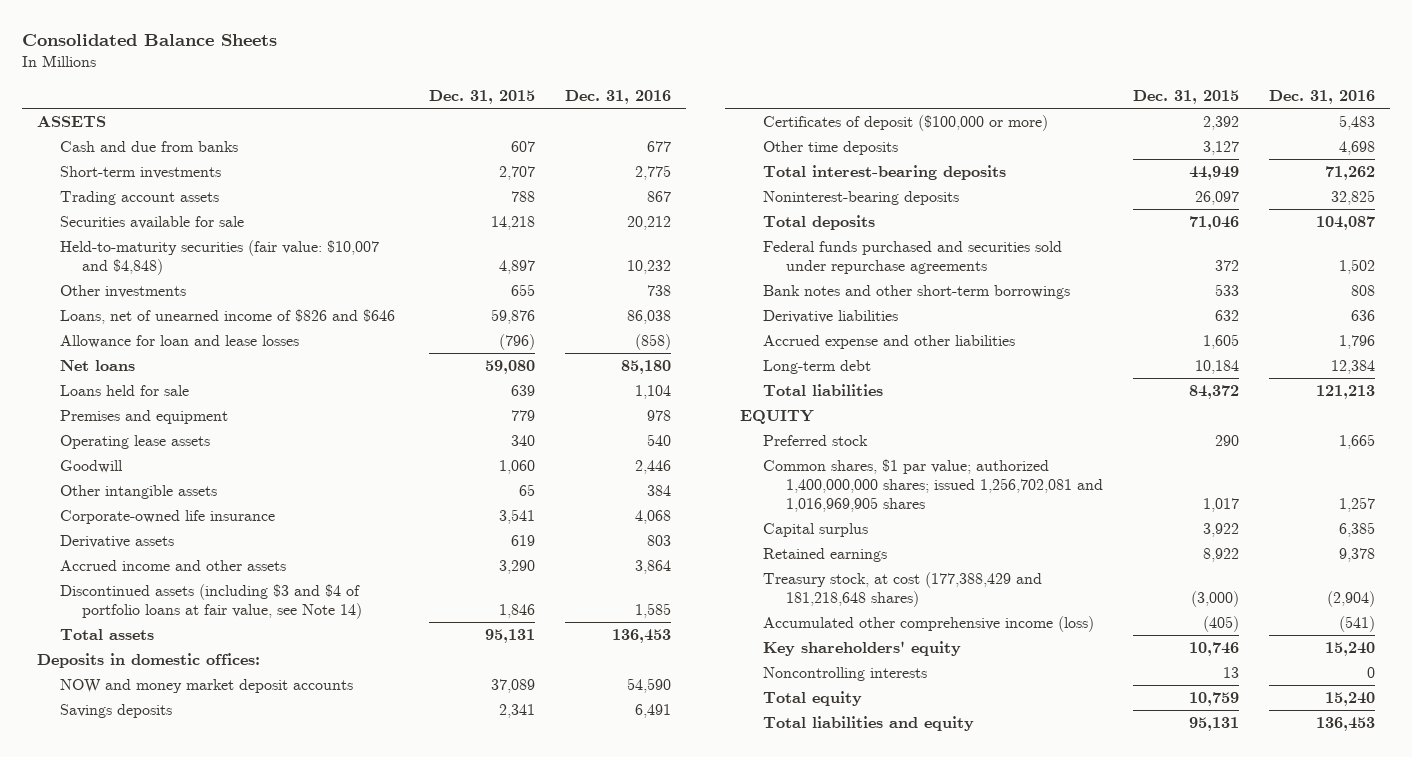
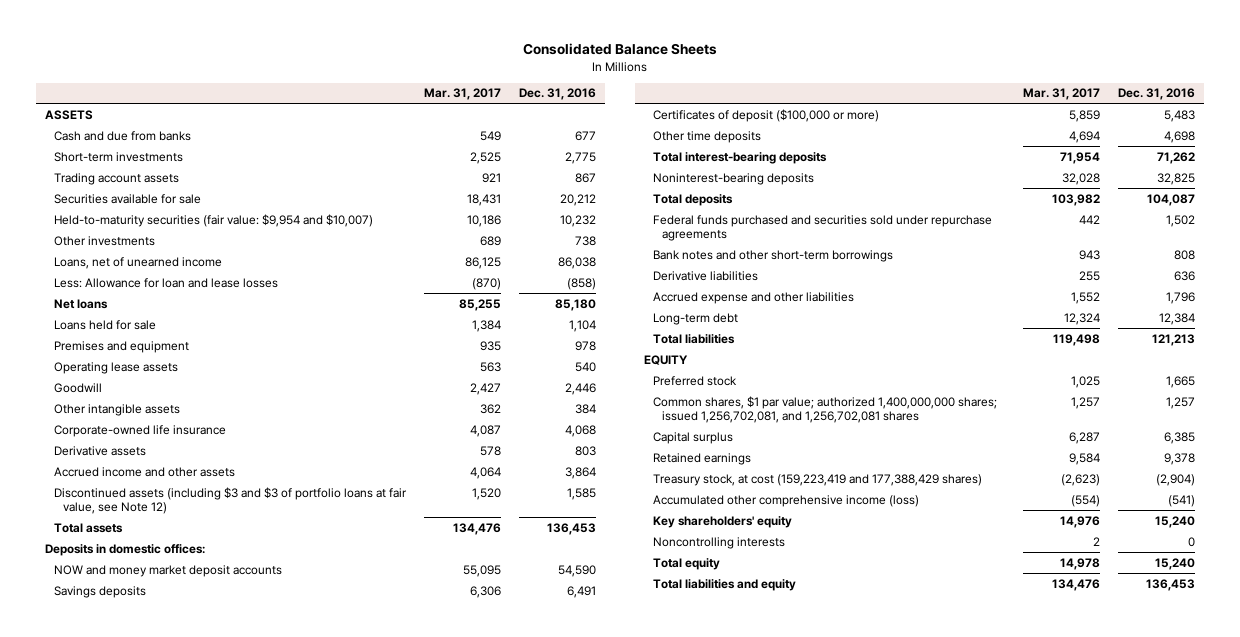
[429,90,536,105] Dec. 31, 2015 -> none
none -> [423,88,501,101] Mar. 31, 2017
[59,240,379,275] Held-to-maturity securities (fair value: $10,007 and $4,848) -> [53,213,373,227] Held-to-maturity securities (fair value: $9,954 and $10,007)
[59,309,395,325] Loans, net of unearned income of $826 and $646 -> [53,256,222,269] Loans, net of unearned income
[59,335,299,349] Allowance for loan and lease losses -> [53,277,278,288] Less: Allowance for loan and lease losses
[59,584,363,619] Discontinued assets (including $3 and $4 of portfolio loans at fair value, see Note 14) -> [53,486,407,514] Discontinued assets (including $3 and $3 of portfolio loans at fair value, see Note 12)
[763,459,1104,512] Common shares, $1 par value; authorized 1,400,000,000 shares; issued 1,256,702,081 and 1,016,969,905 shares -> [653,395,998,423] Common shares, $1 par value; authorized 1,400,000,000 shares; issued 1,256,702,081, and 1,256,702,081 shares
[763,572,1043,607] Treasury stock, at cost (177,388,429 and 181,218,648 shares) -> [653,473,983,486] Treasury stock, at cost (159,223,419 and 177,388,429 shares)

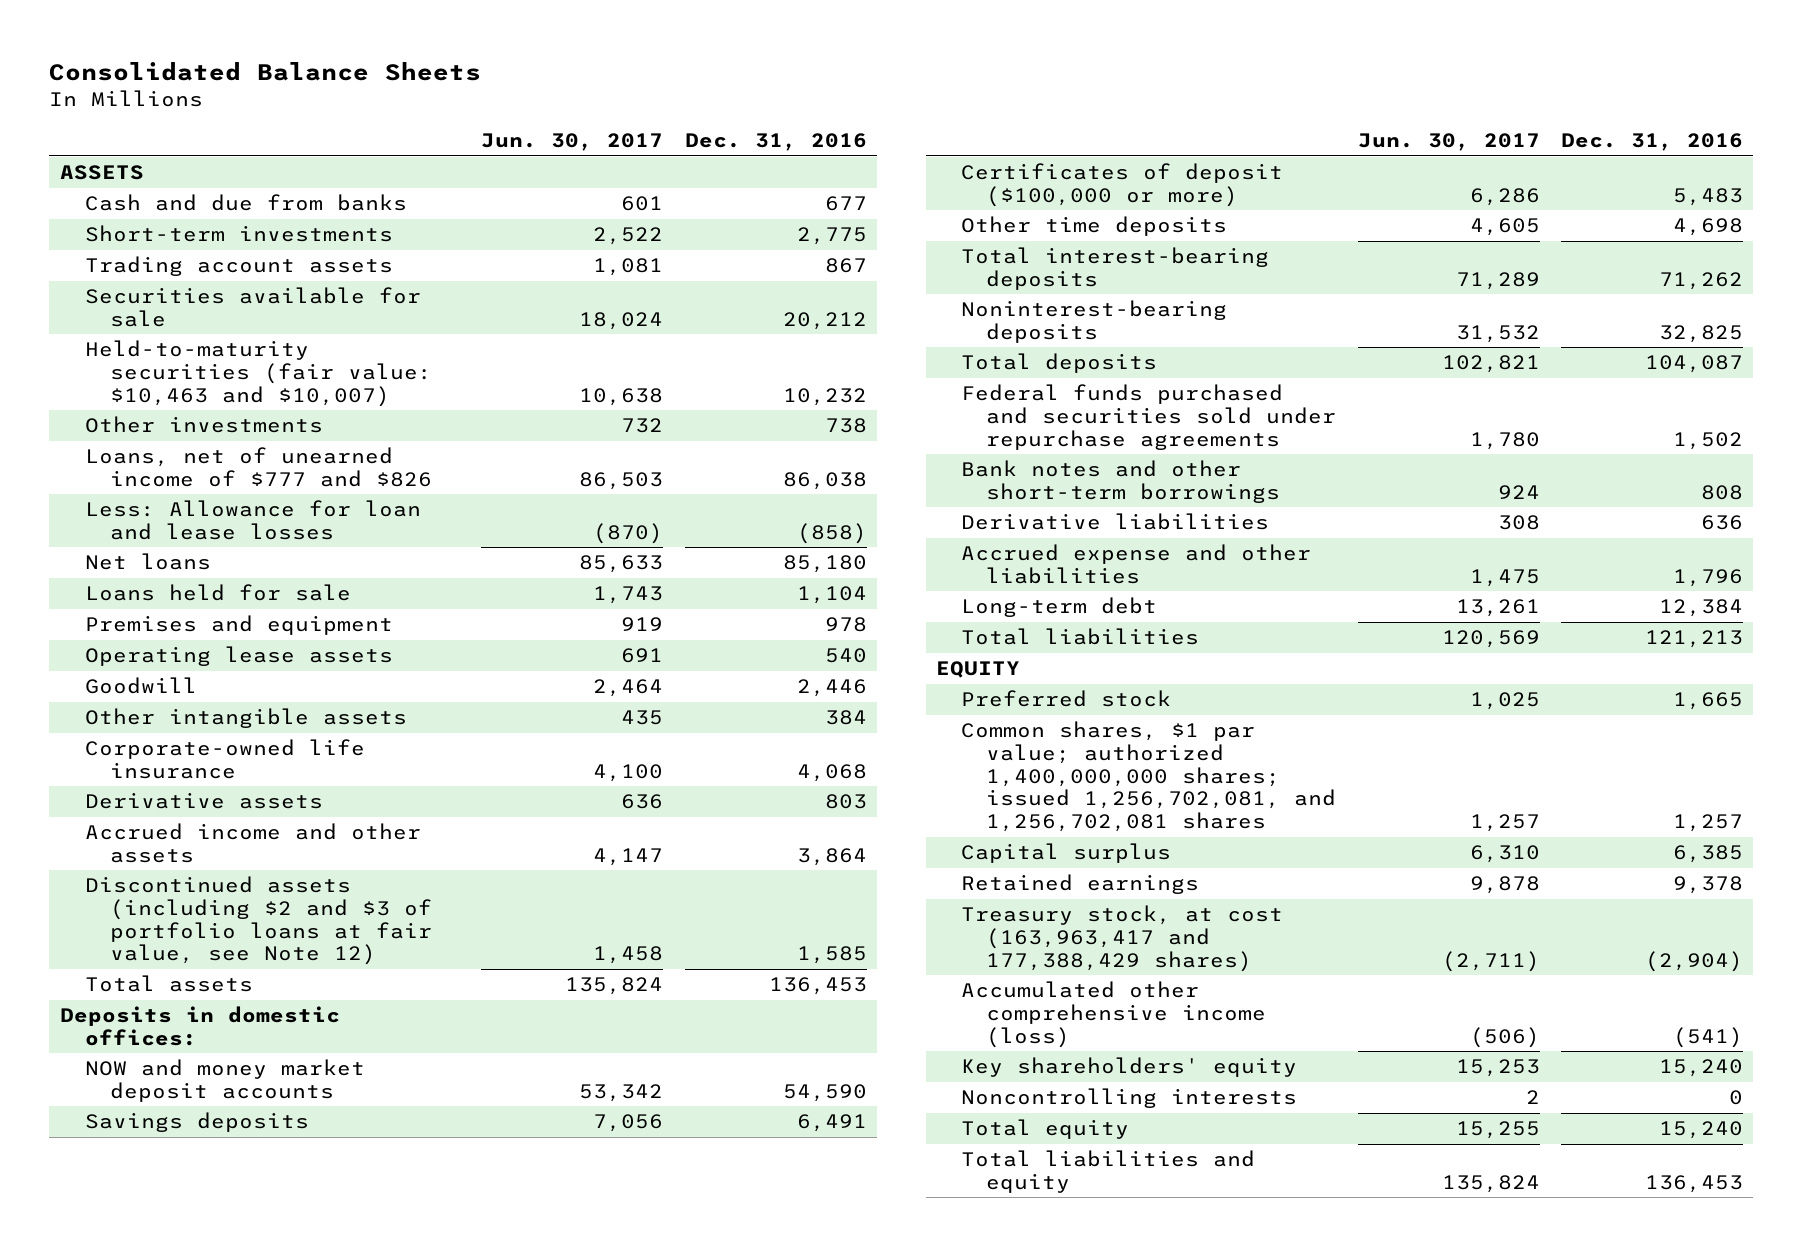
[423,88,501,101] Mar. 31, 2017 -> none
none -> [481,133,664,152] Jun. 30, 2017
[53,213,373,227] Held-to-maturity securities (fair value: $9,954 and $10,007) -> [85,340,433,407] Held-to-maturity securities (fair value: $10,463 and $10,007)
[53,256,222,269] Loans, net of unearned income -> [85,447,433,487] Loans, net of unearned income of $777 and $826
[53,486,407,514] Discontinued assets (including $3 and $3 of portfolio loans at fair value, see Note 12) -> [85,876,433,966] Discontinued assets (including $2 and $3 of portfolio loans at fair value, see Note 12)
[653,473,983,486] Treasury stock, at cost (159,223,419 and 177,388,429 shares) -> [961,905,1284,972] Treasury stock, at cost (163,963,417 and 177,388,429 shares)

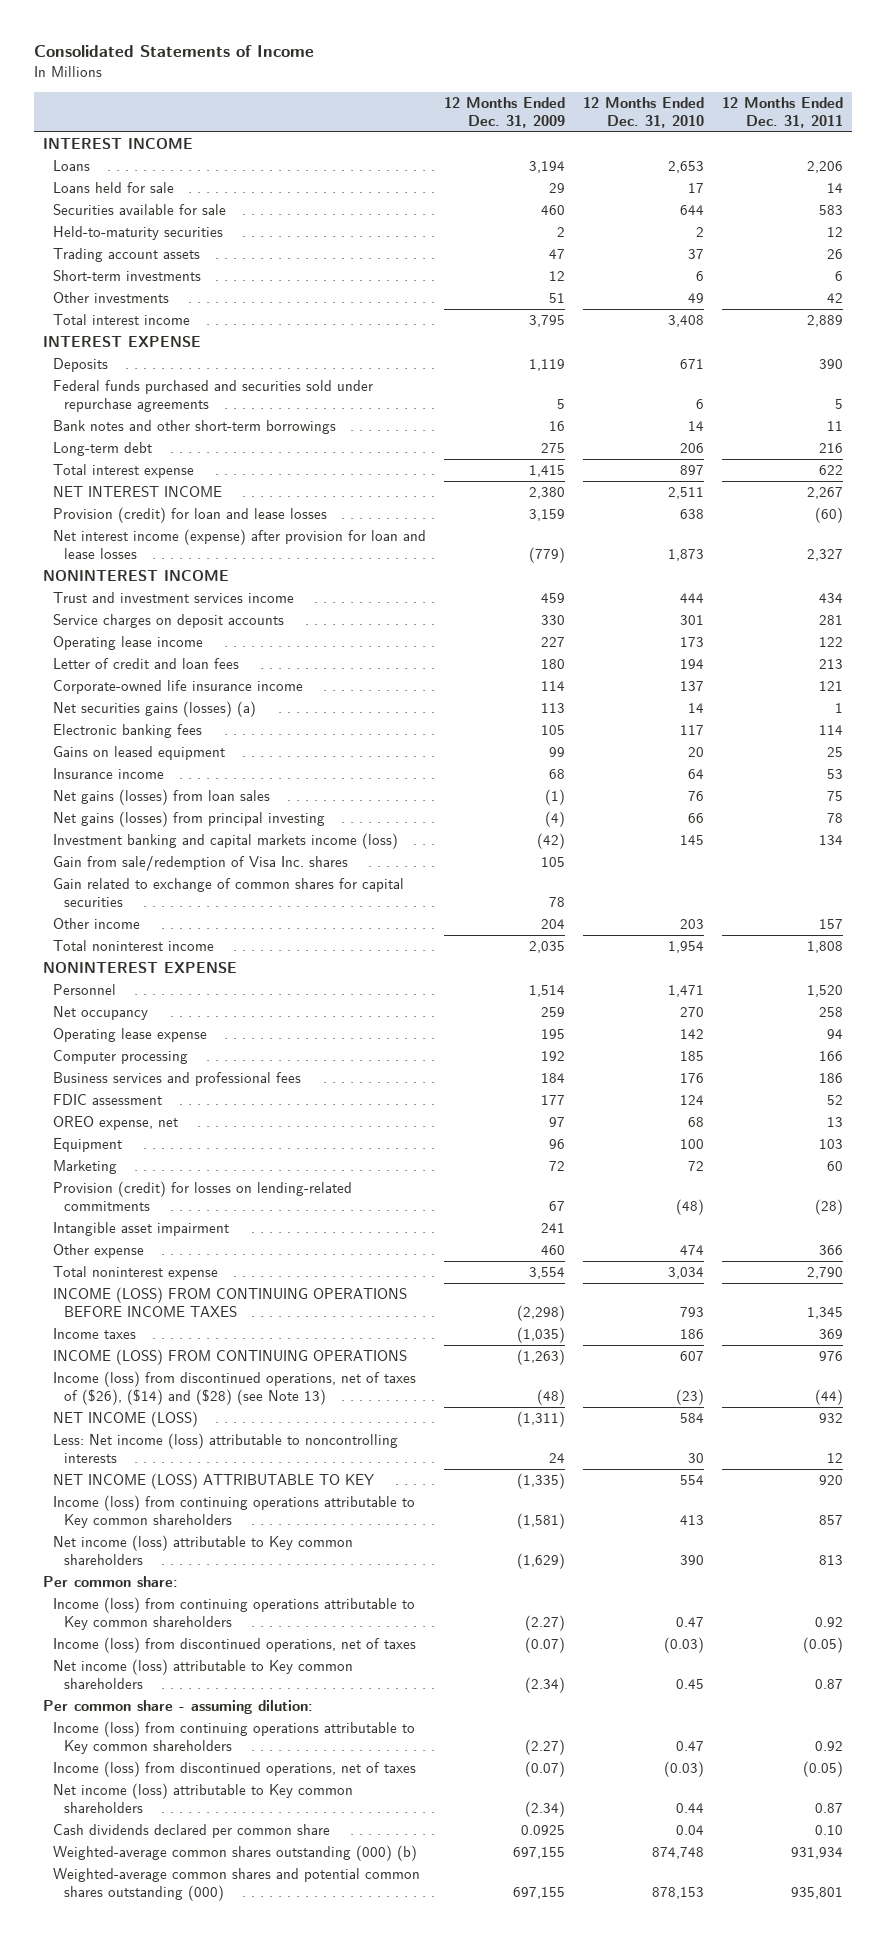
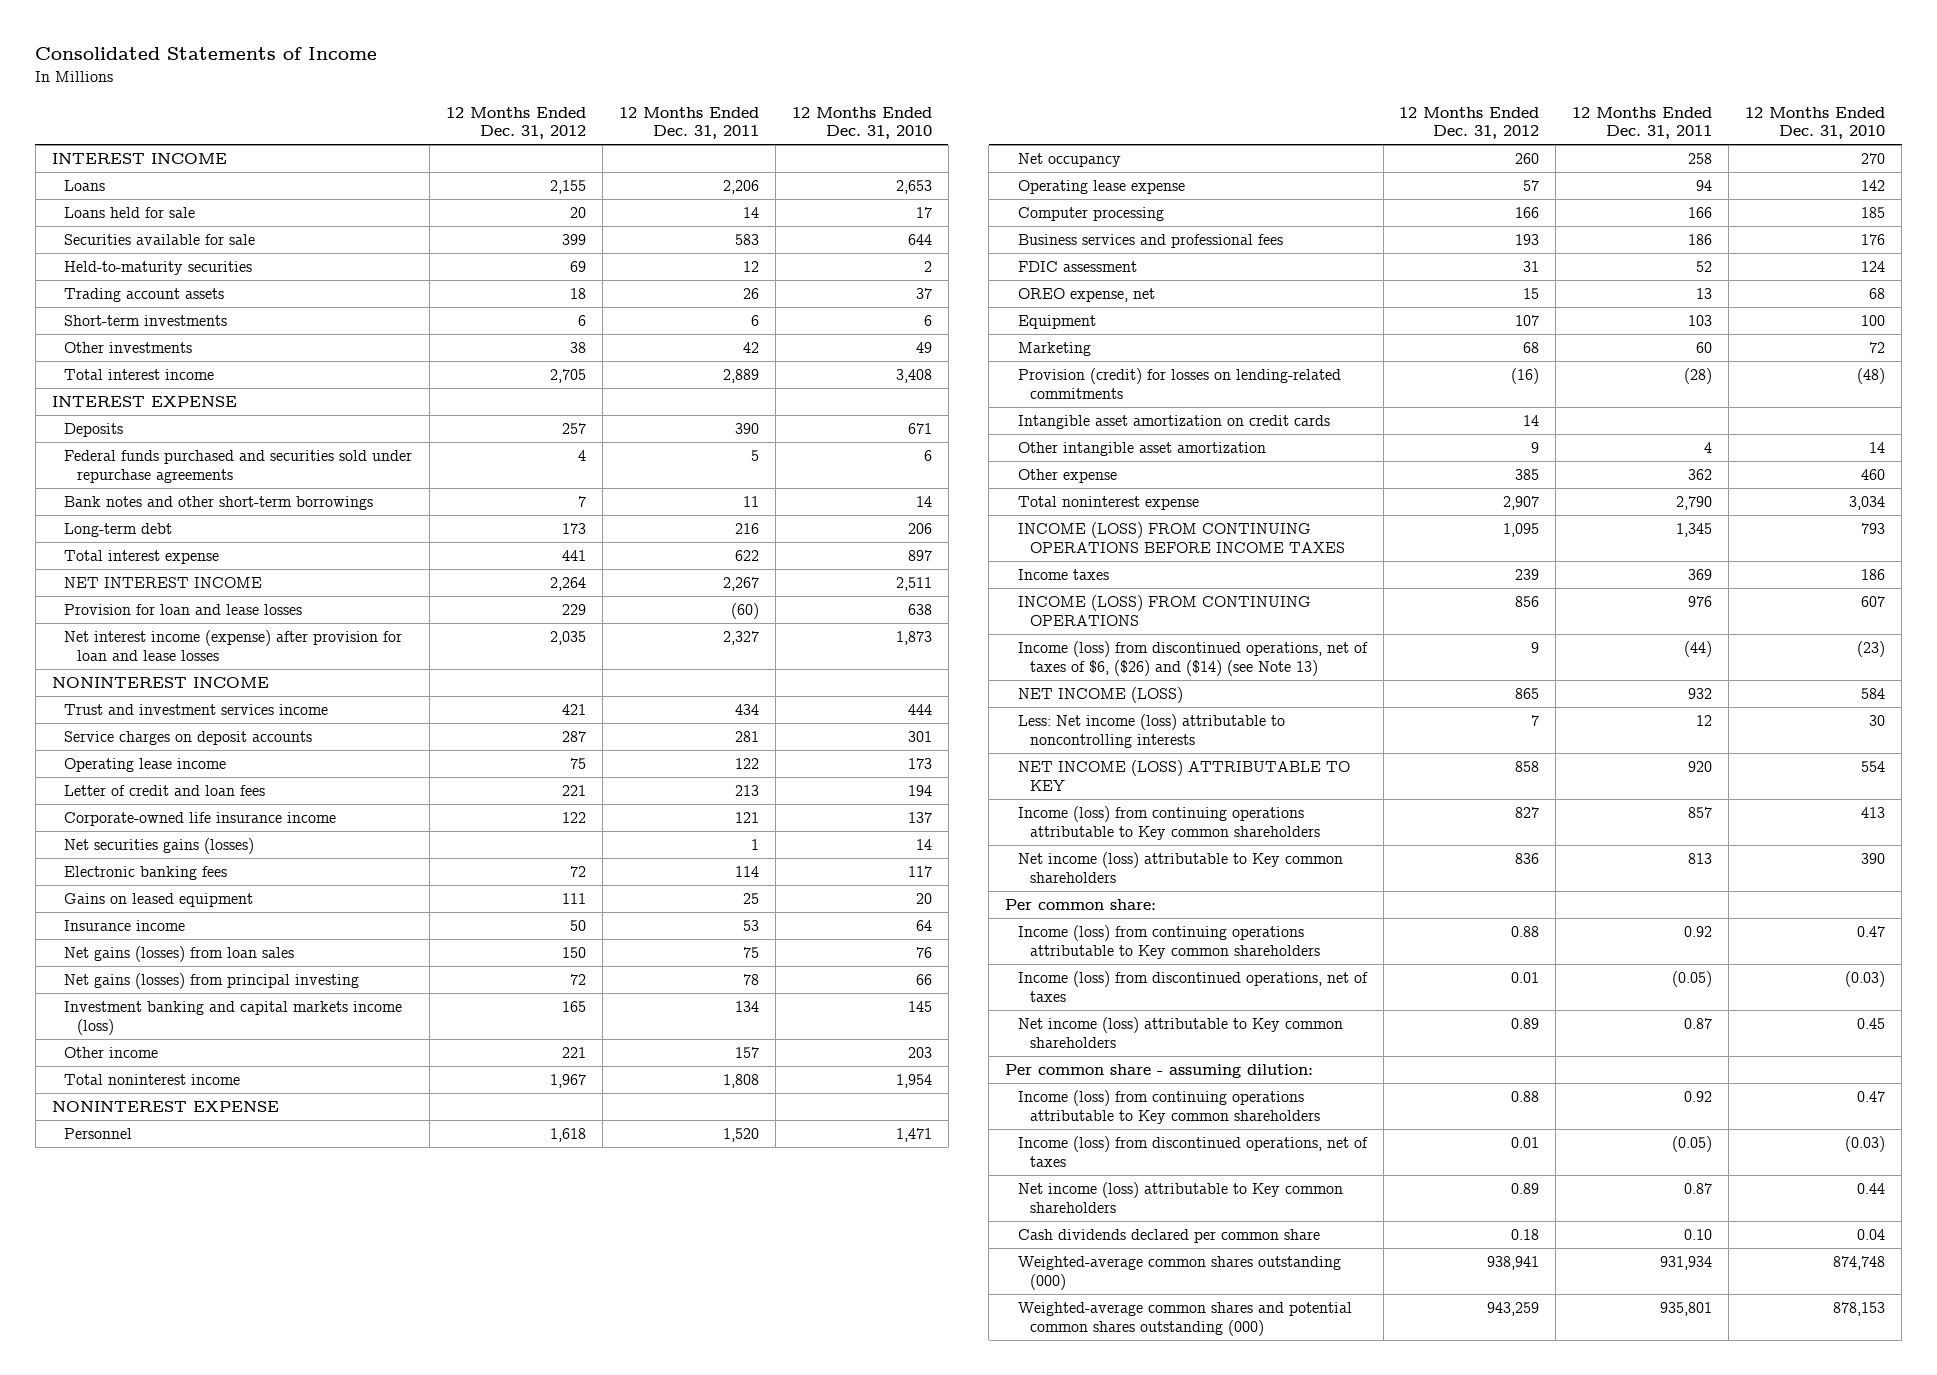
[444,96,566,128] 12 Months Ended Dec. 31, 2009 -> none
none -> [446,106,587,140] 12 Months Ended Dec. 31, 2012
[53,507,328,524] Provision (credit) for loan and lease losses -> [64,604,303,616] Provision for loan and lease losses
[53,701,257,718] Net securities gains (losses) (a) -> [64,838,255,855] Net securities gains (losses)
[53,855,349,872] Gain from sale/redemption of Visa Inc. shares -> none
[53,878,405,908] Gain related to exchange of common shares for capital securities -> none
[53,1222,230,1237] Intangible asset impairment -> none
none -> [1017,415,1330,430] Intangible asset amortization on credit cards
none -> [1017,442,1266,457] Other intangible asset amortization
[679,1245,704,1256] 474 -> [1861,469,1886,481] 460
[818,1245,843,1256] 366 -> [1688,469,1713,481] 362
[53,1371,417,1406] Income (loss) from discontinued operations, net of taxes of ($26), ($14) and ($28) (see Note 13) -> [1017,641,1368,676] Income (loss) from discontinued operations, net of taxes of $6, ($26) and ($14) (see Note 13)
[53,1845,418,1862] Weighted-average common shares outstanding (000) (b) -> [1017,1256,1341,1290] Weighted-average common shares outstanding (000)

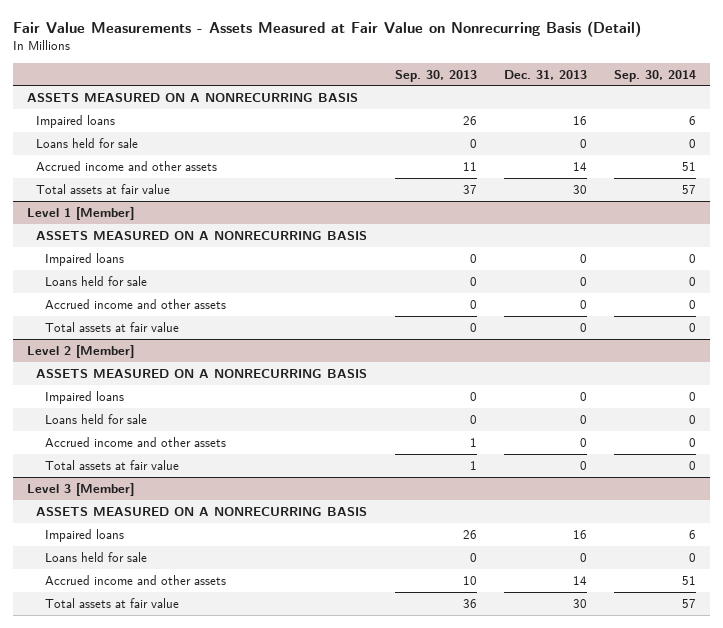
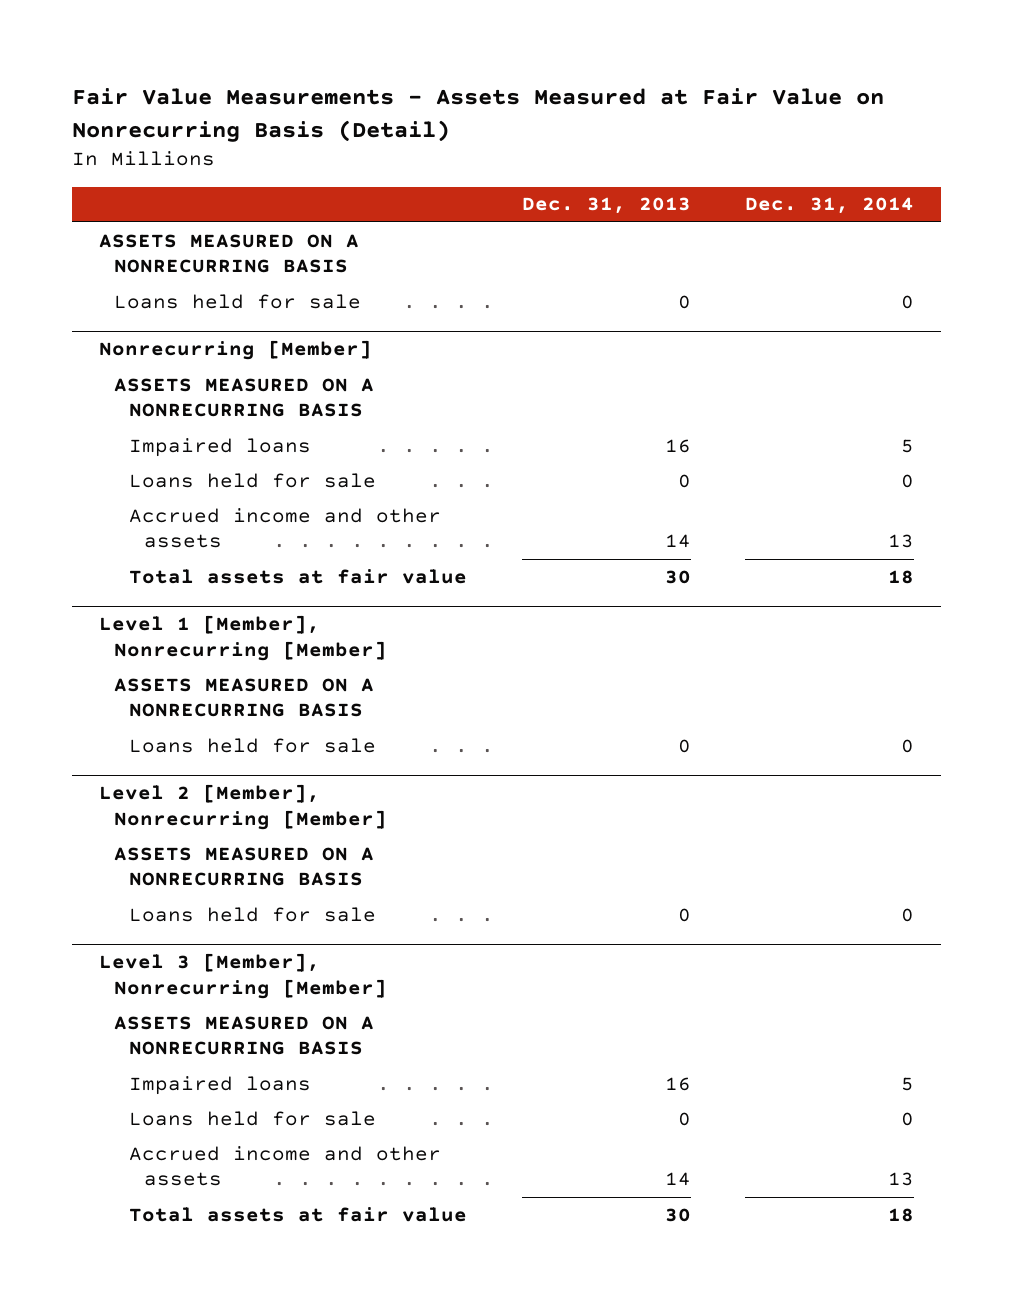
[394,69,477,82] Sep. 30, 2013 -> none
[614,69,697,82] Sep. 30, 2014 -> none
none -> [744,197,914,215] Dec. 31, 2014
none -> [114,293,362,309] Loans held for sale
none -> [99,340,373,361] Nonrecurring [Member]
none -> [114,377,375,418] ASSETS MEASURED ON A NONRECURRING BASIS
[26,206,134,220] Level 1 [Member] -> [99,615,388,661] Level 1 [Member], Nonrecurring [Member]
[45,252,125,266] Impaired loans -> none
[45,298,227,309] Accrued income and other assets -> none
[45,321,180,332] Total assets at fair value -> none
[26,344,134,358] Level 2 [Member] -> [99,784,388,830] Level 2 [Member], Nonrecurring [Member]
[45,390,125,404] Impaired loans -> none
[45,436,227,447] Accrued income and other assets -> none
[45,459,180,470] Total assets at fair value -> none
[26,482,134,496] Level 3 [Member] -> [99,953,388,999] Level 3 [Member], Nonrecurring [Member]

